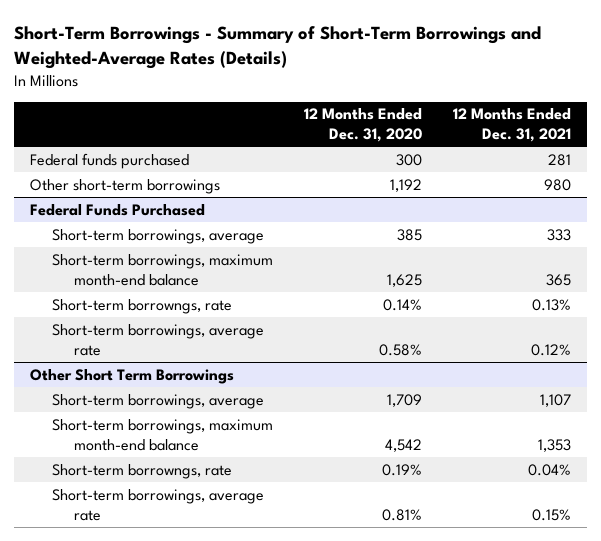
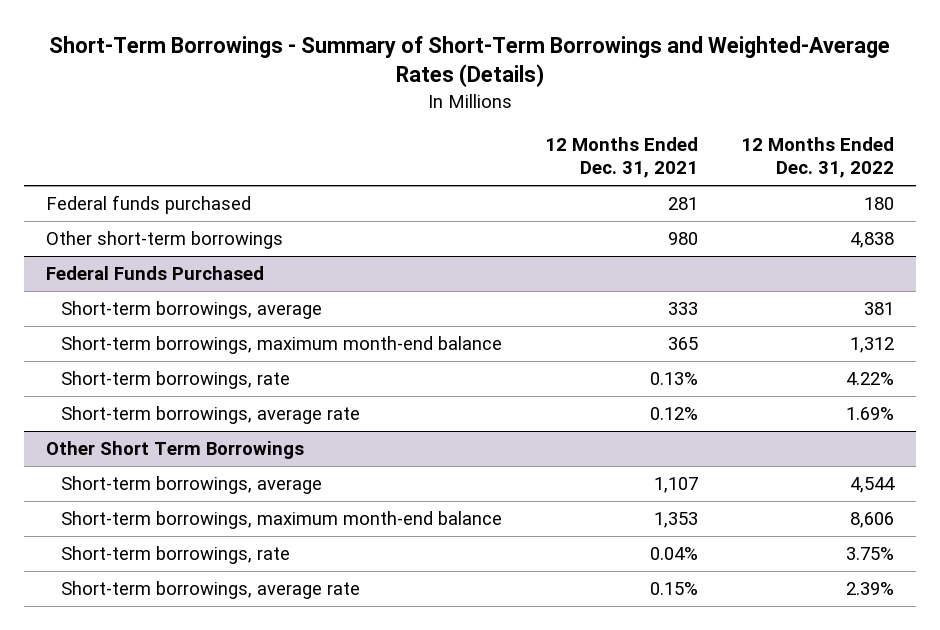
[303,108,422,143] 12 Months Ended Dec. 31, 2020 -> none
none -> [741,136,895,179] 12 Months Ended Dec. 31, 2022
[51,298,232,314] Short-term borrowngs, rate -> [60,371,290,390] Short-term borrowings, rate
[51,463,232,479] Short-term borrowngs, rate -> [60,546,290,565] Short-term borrowings, rate

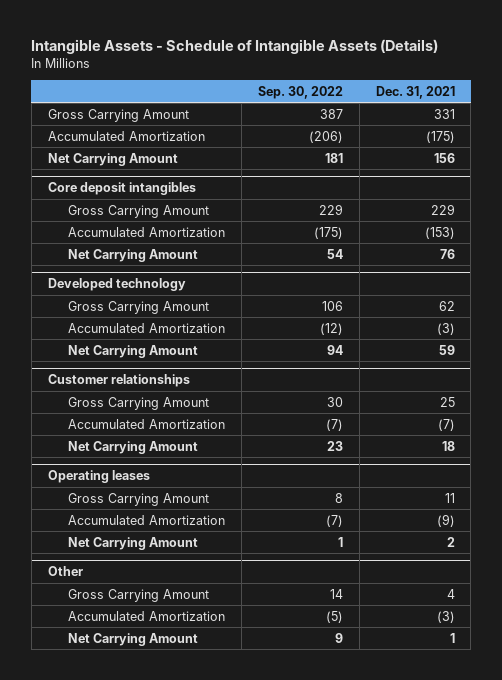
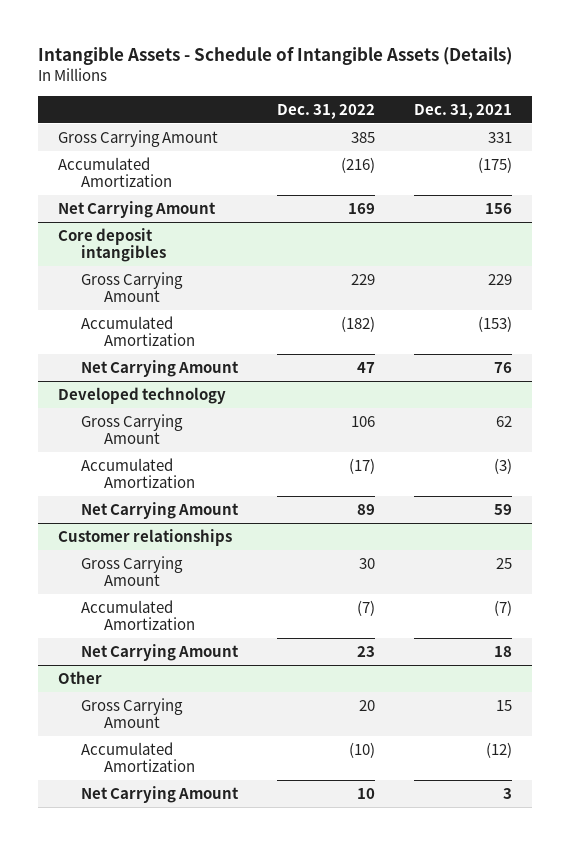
[257,85,343,99] Sep. 30, 2022 -> none
none -> [276,103,375,119] Dec. 31, 2022
[47,470,150,484] Operating leases -> none
[67,492,209,506] Gross Carrying Amount -> none
[67,514,225,525] Accumulated Amortization -> none
[67,536,198,550] Net Carrying Amount -> none
[446,588,455,599] 4 -> [495,699,512,711] 15
[436,610,455,623] (3) -> [485,741,512,758] (12)
[449,632,455,643] 1 -> [502,787,512,799] 3

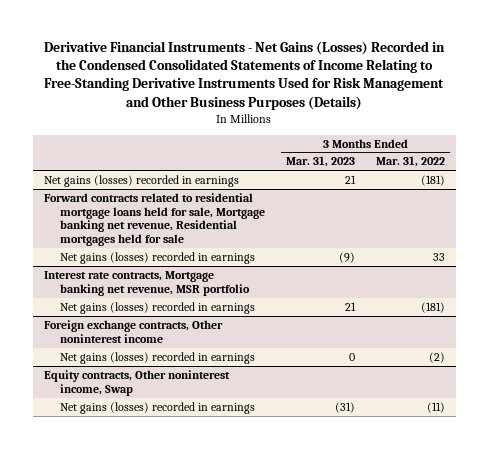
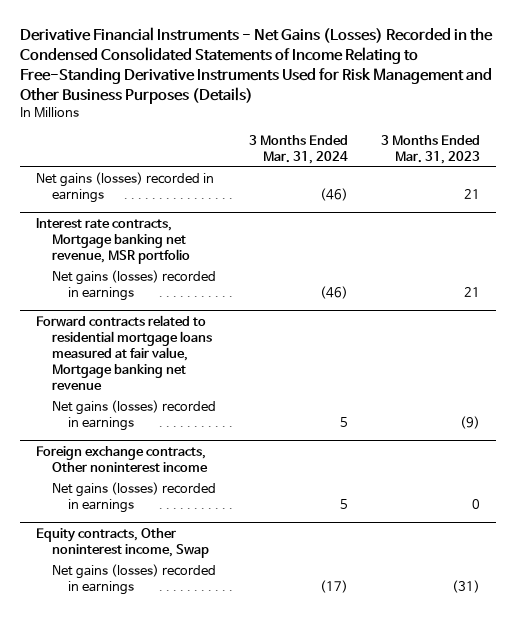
[376,156,446,168] Mar. 31, 2022 -> none
none -> [248,135,348,164] 3 Months Ended Mar. 31, 2024
[43,192,266,247] Forward contracts related to residential mortgage loans held for sale, Mortgage banking net revenue, Residential mortgages held for sale -> none
[60,251,256,264] Net gains (losses) recorded in earnings -> none
none -> [36,315,213,390] Forward contracts related to residential mortgage loans measured at fair value, Mortgage banking net revenue
none -> [52,400,217,432] Net gains (losses) recorded in earnings

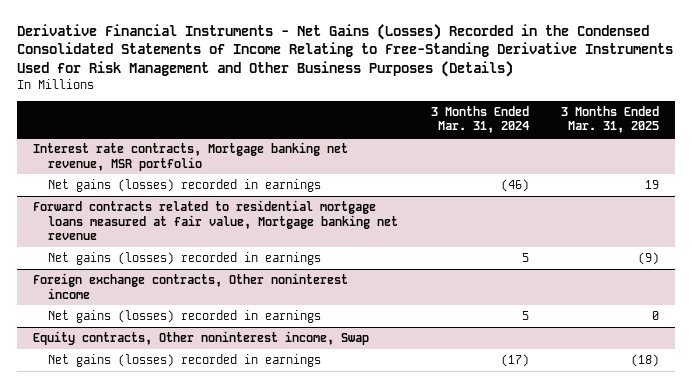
[380,135,480,164] 3 Months Ended Mar. 31, 2023 -> none
none -> [560,106,659,134] 3 Months Ended Mar. 31, 2025
[36,172,215,204] Net gains (losses) recorded in earnings -> none

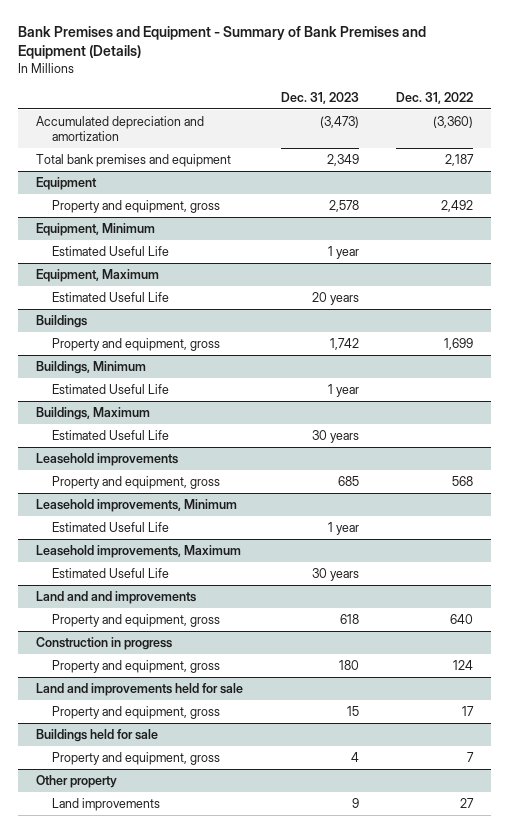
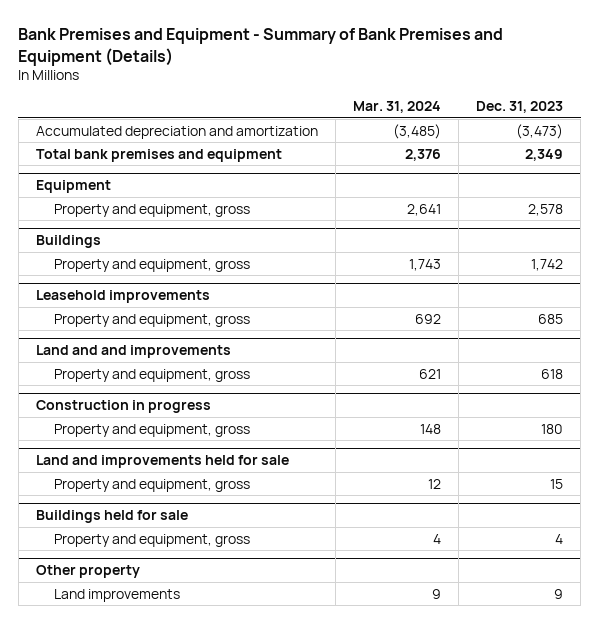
[395,91,473,104] Dec. 31, 2022 -> none
none -> [352,101,441,114] Mar. 31, 2024
[36,223,156,237] Equipment, Minimum -> none
[51,246,169,257] Estimated Useful Life -> none
[36,269,160,283] Equipment, Maximum -> none
[51,292,169,303] Estimated Useful Life -> none
[36,361,147,375] Buildings, Minimum -> none
[51,384,169,395] Estimated Useful Life -> none
[36,407,151,421] Buildings, Maximum -> none
[51,430,169,441] Estimated Useful Life -> none
[36,499,238,513] Leasehold improvements, Minimum -> none
[51,522,169,533] Estimated Useful Life -> none
[36,545,242,559] Leasehold improvements, Maximum -> none
[51,568,169,579] Estimated Useful Life -> none

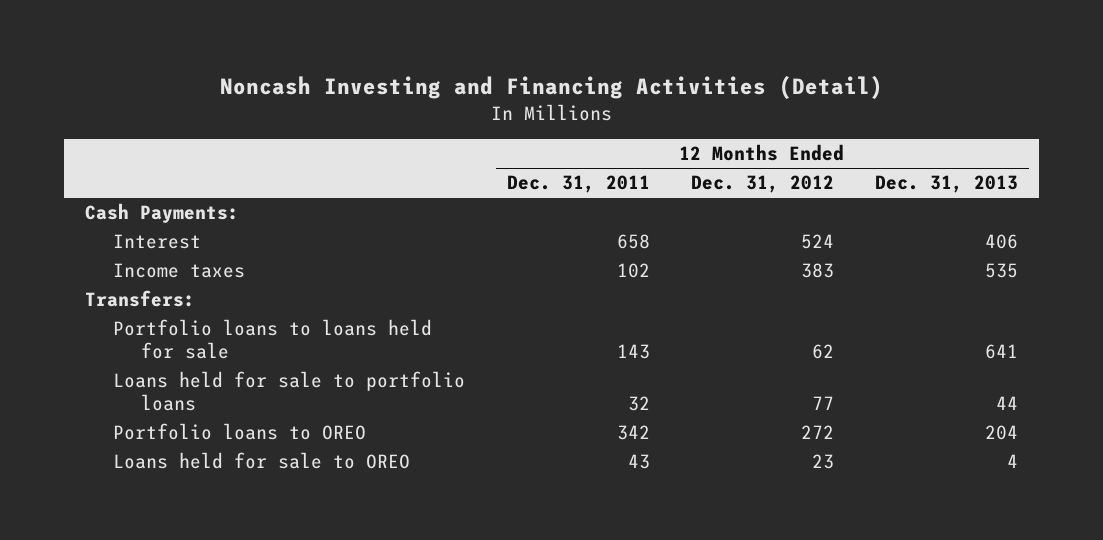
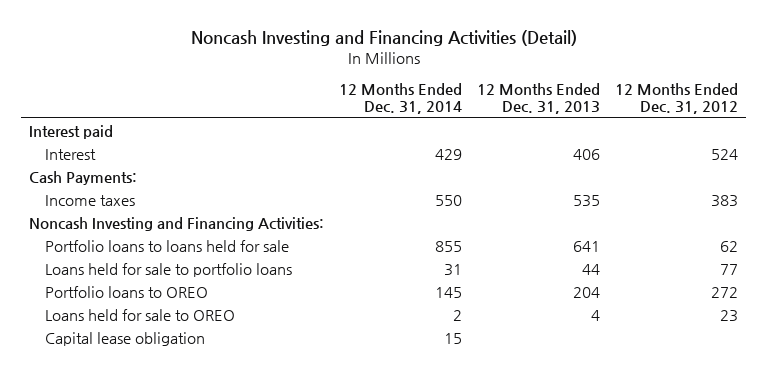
[506,175,650,194] Dec. 31, 2011 -> none
none -> [339,82,463,114] 12 Months Ended Dec. 31, 2014
none -> [28,124,113,139] Interest paid
[84,203,239,224] Cash Payments: -> [28,170,137,185] Cash Payments:
[84,290,195,308] Transfers: -> [28,216,324,231] Noncash Investing and Financing Activities:
none -> [45,331,206,346] Capital lease obligation

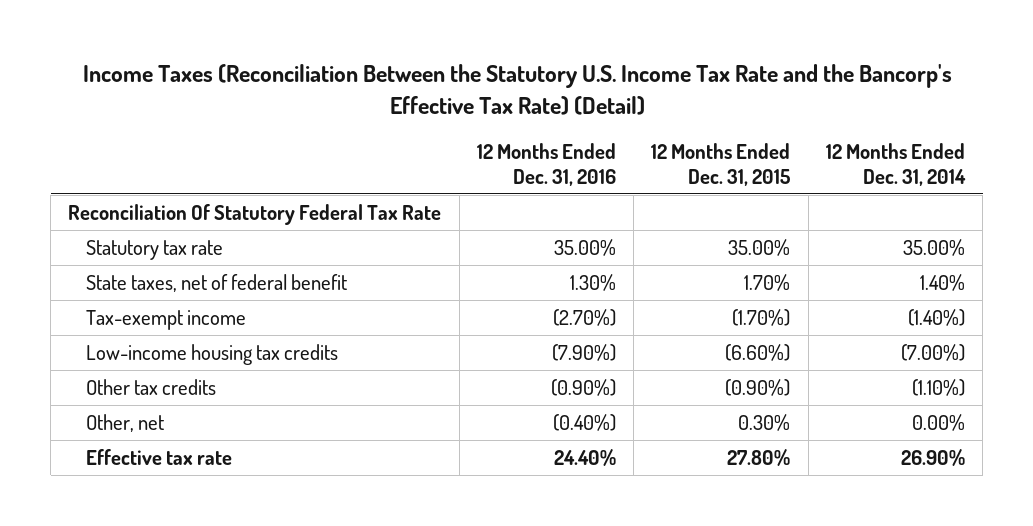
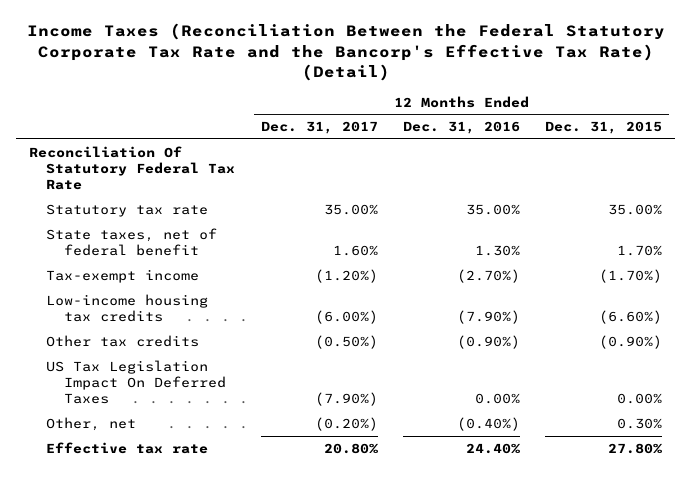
[82,64,952,115] Income Taxes (Reconciliation Between the Statutory U.S. Income Tax Rate and the Bancorp's Effective Tax Rate) (Detail) -> [26,23,665,81] Income Taxes (Reconciliation Between the Federal Statutory Corporate Tax Rate and the Bancorp's Effective Tax Rate) (Detail)
[825,143,966,186] 12 Months Ended Dec. 31, 2014 -> none
none -> [260,121,378,135] Dec. 31, 2017
none -> [46,359,227,405] US Tax Legislation Impact On Deferred Taxes

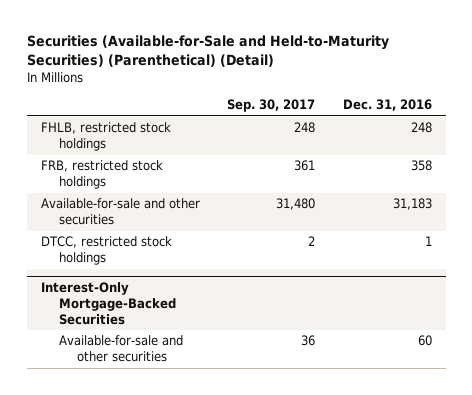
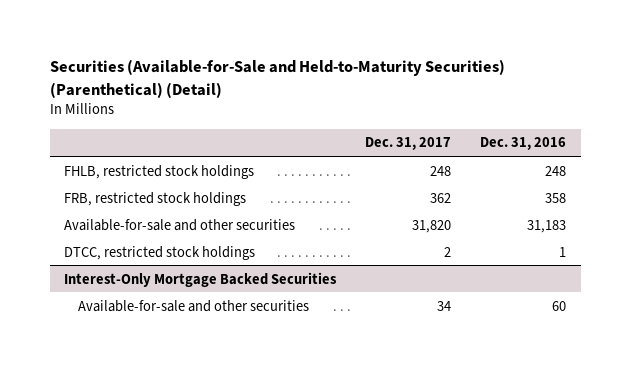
[227,99,316,113] Sep. 30, 2017 -> none
none -> [365,137,452,151] Dec. 31, 2017
[40,282,176,325] Interest-Only Mortgage-Backed Securities -> [64,271,338,287] Interest-Only Mortgage Backed Securities

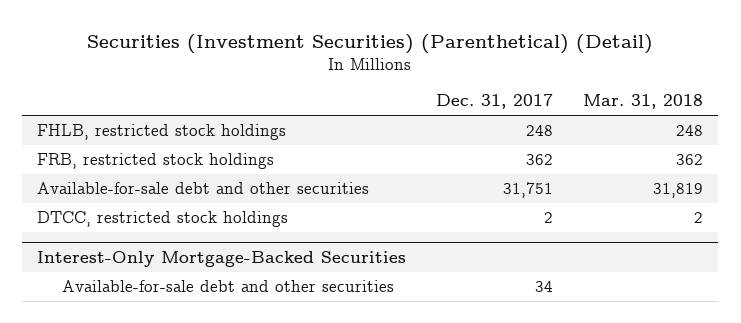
[49,59,505,98] Securities (Available-for-Sale and Held-to-Maturity Securities) (Parenthetical) (Detail) -> [87,33,654,54] Securities (Investment Securities) (Parenthetical) (Detail)
[480,137,567,151] Dec. 31, 2016 -> none
none -> [583,94,704,110] Mar. 31, 2018
[64,218,296,231] Available-for-sale and other securities -> [37,182,370,195] Available-for-sale debt and other securities
[412,219,452,233] 31,820 -> [503,182,554,199] 31,751
[64,271,338,287] Interest-Only Mortgage Backed Securities -> [37,250,407,267] Interest-Only Mortgage-Backed Securities
[77,299,309,312] Available-for-sale and other securities -> [62,280,395,293] Available-for-sale debt and other securities

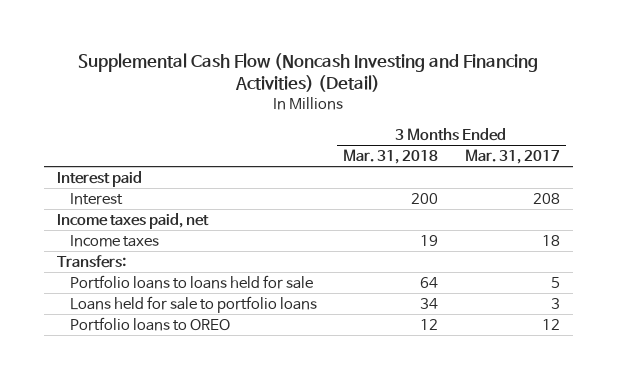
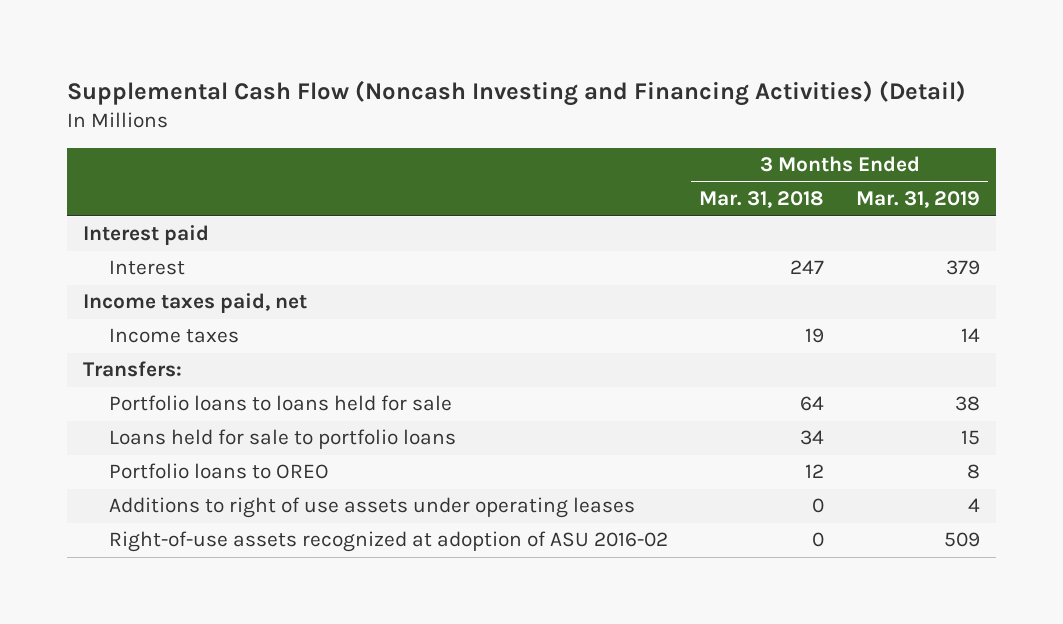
[464,149,560,165] Mar. 31, 2017 -> none
none -> [855,191,980,209] Mar. 31, 2019
[411,192,439,204] 200 -> [790,260,825,275] 247
none -> [108,497,635,519] Additions to right of use assets under operating leases
none -> [108,531,668,553] Right-of-use assets recognized at adoption of ASU 2016-02

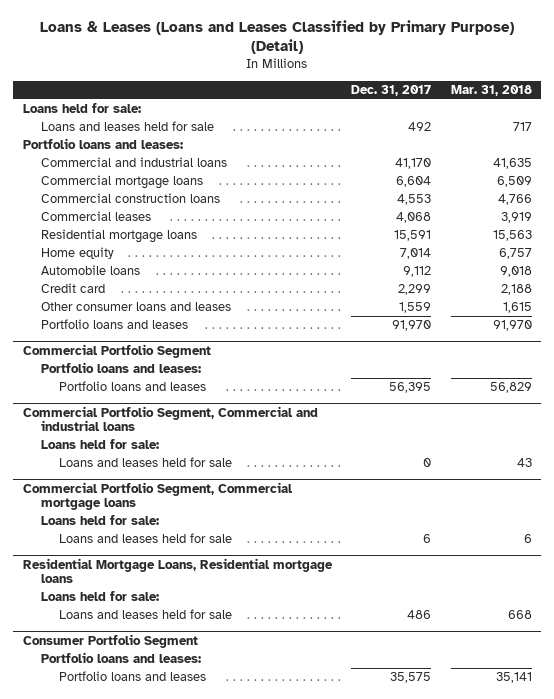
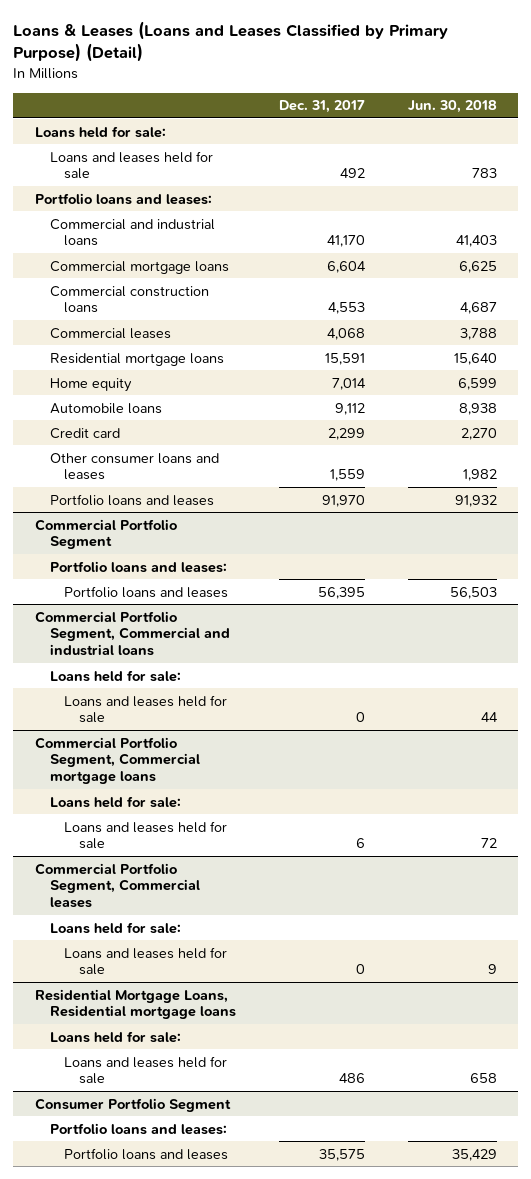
[450,85,532,97] Mar. 31, 2018 -> none
none -> [407,100,497,114] Jun. 30, 2018
none -> [34,862,200,909] Commercial Portfolio Segment, Commercial leases
none -> [49,921,181,934] Loans held for sale:
none -> [64,946,228,976] Loans and leases held for sale

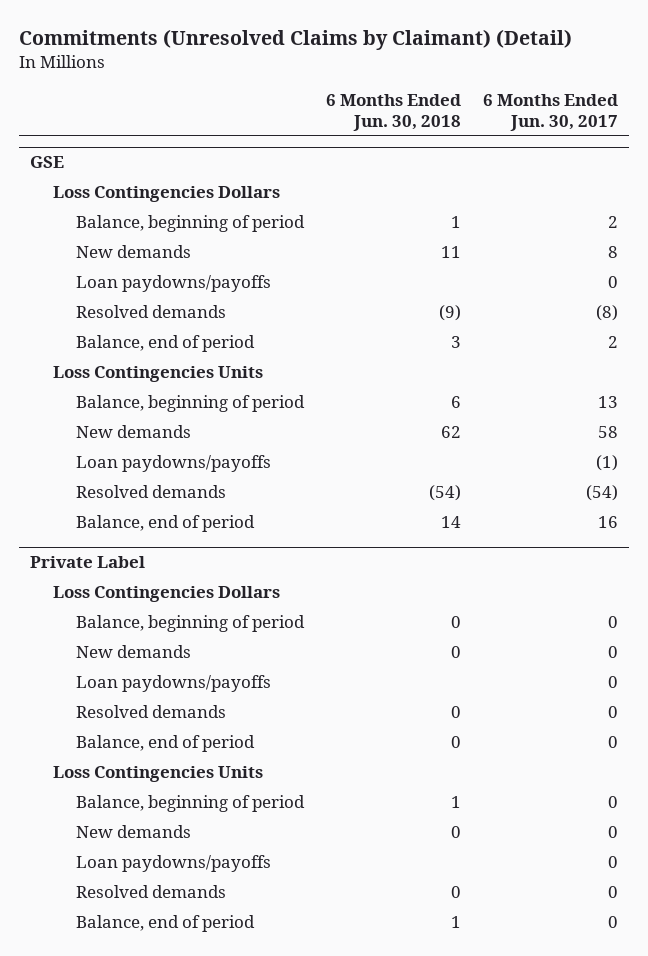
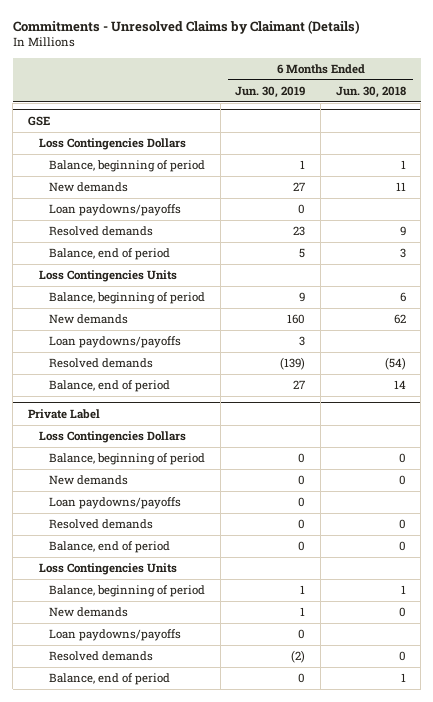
[19,29,573,51] Commitments (Unresolved Claims by Claimant) (Detail) -> [12,19,360,34] Commitments - Unresolved Claims by Claimant (Details)
[482,94,618,131] 6 Months Ended Jun. 30, 2017 -> none
none -> [235,85,306,98] Jun. 30, 2019
[439,305,462,322] (9) -> [399,226,406,237] 9

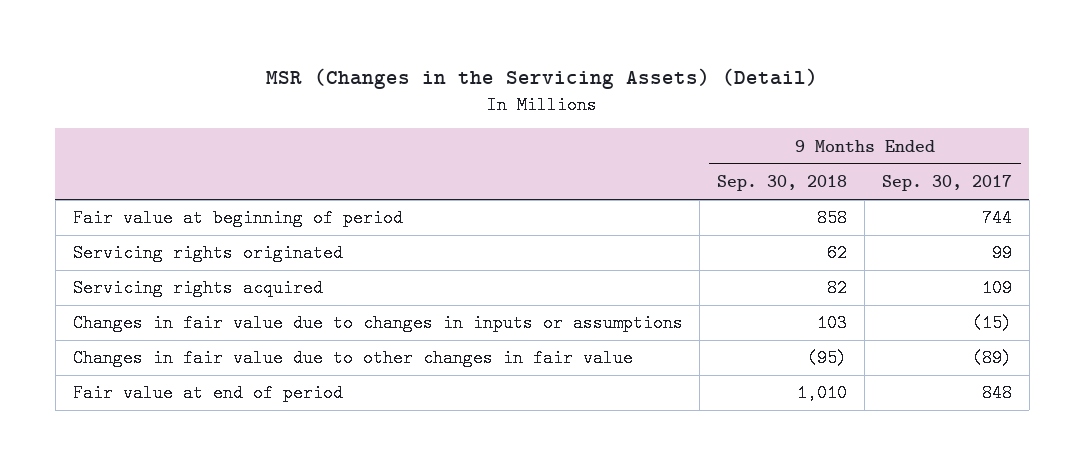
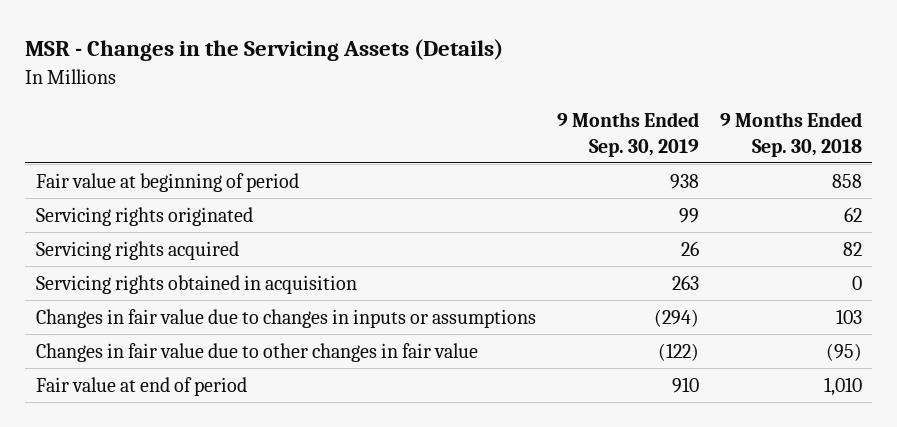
[266,68,819,90] MSR (Changes in the Servicing Assets) (Detail) -> [25,39,504,62] MSR - Changes in the Servicing Assets (Details)
[881,175,1012,192] Sep. 30, 2017 -> none
none -> [556,112,699,157] 9 Months Ended Sep. 30, 2019
none -> [35,274,357,294] Servicing rights obtained in acquisition

